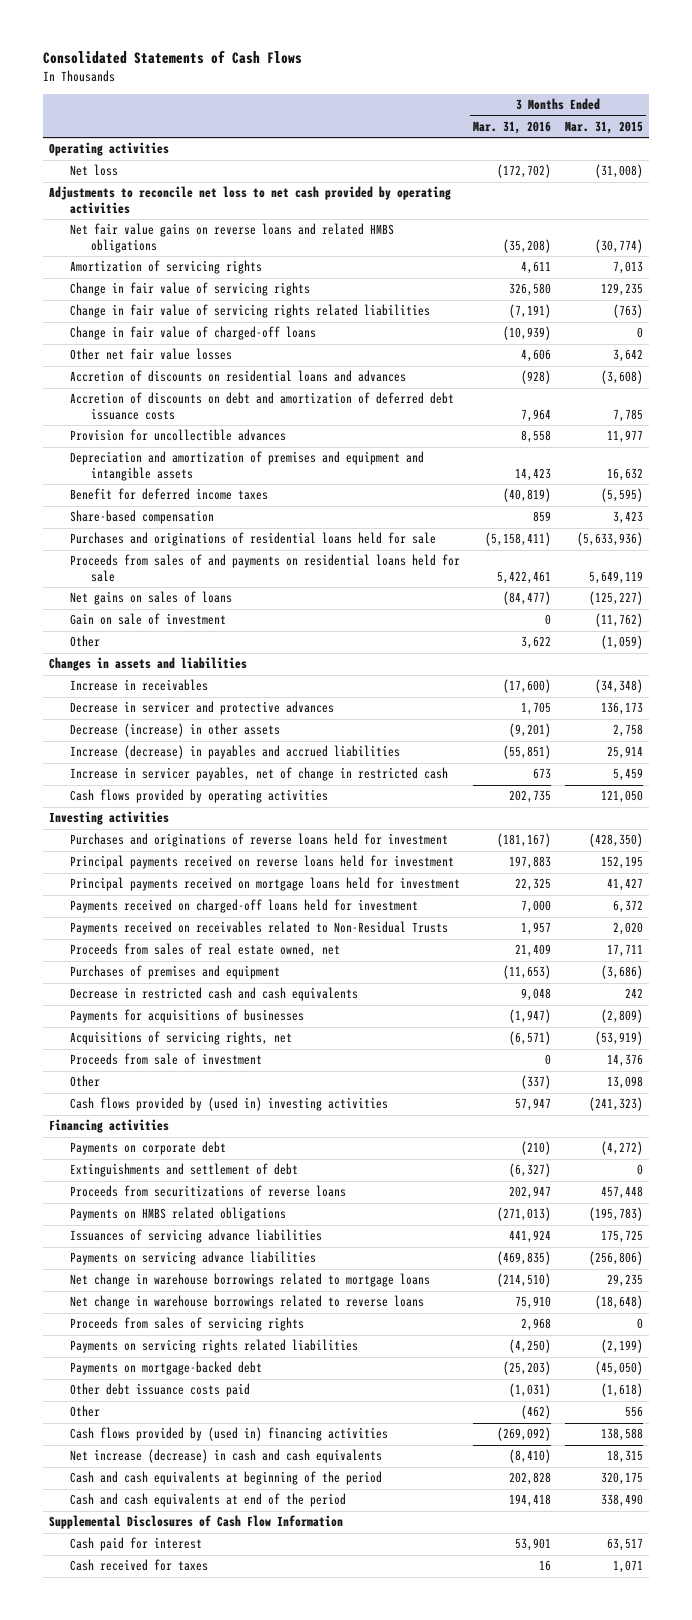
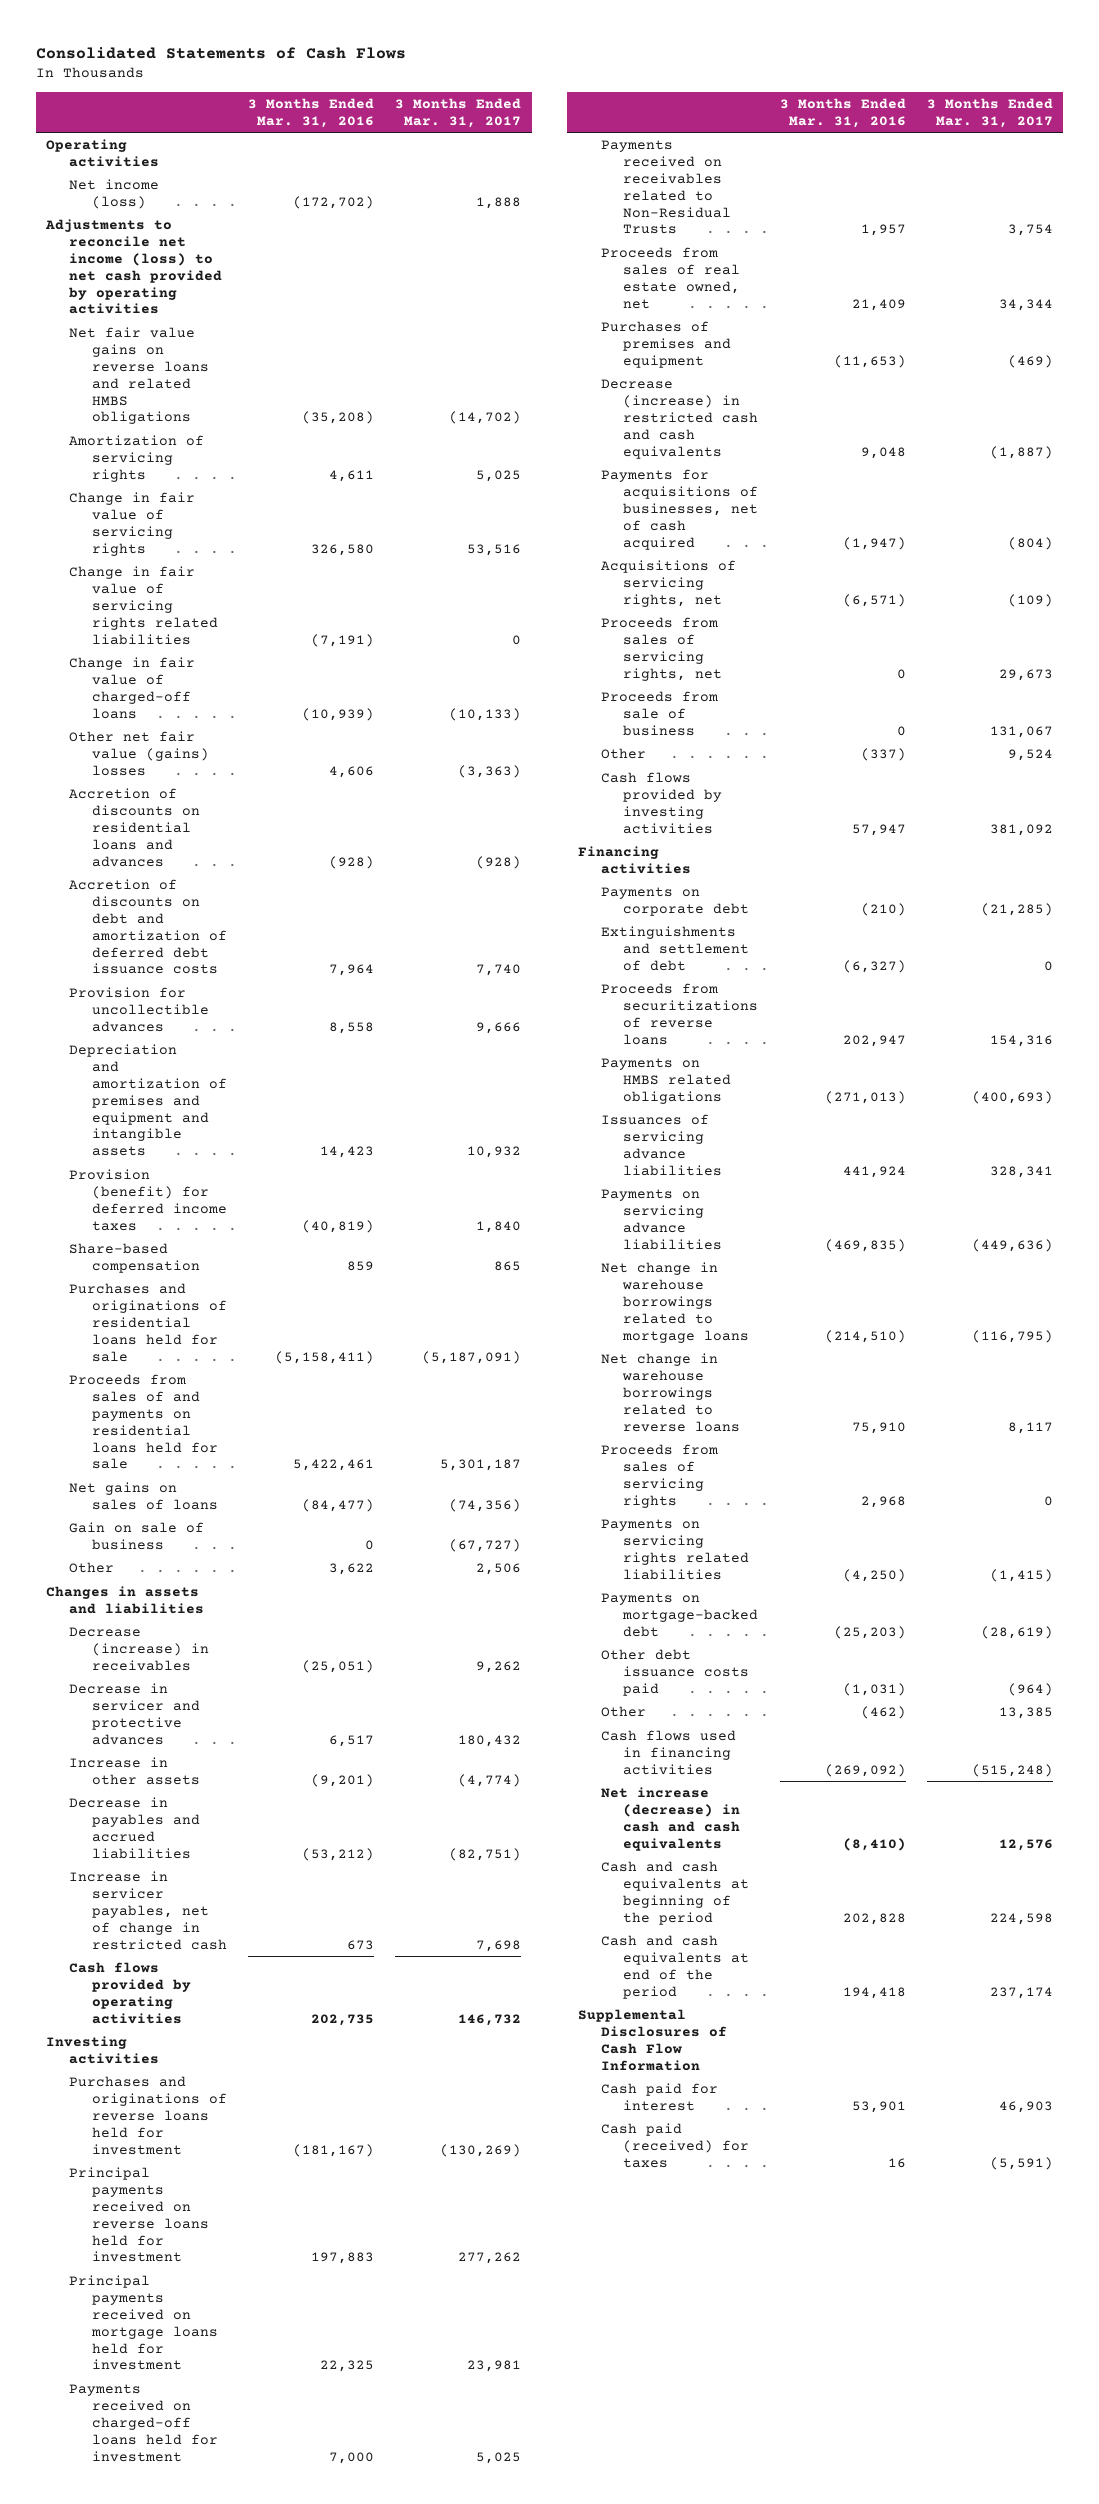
[564,120,643,134] Mar. 31, 2015 -> none
none -> [395,97,522,128] 3 Months Ended Mar. 31, 2017
[70,164,119,177] Net loss -> [69,178,160,209] Net income (loss)
[49,186,452,214] Adjustments to reconcile net loss to net cash provided by operating activities -> [45,218,223,315] Adjustments to reconcile net income (loss) to net cash provided by operating activities
[70,348,233,361] Other net fair value losses -> [69,730,209,776] Other net fair value (gains) losses
[70,488,269,501] Benefit for deferred income taxes -> [69,1168,227,1231] Provision (benefit) for deferred income taxes
[70,613,227,626] Gain on sale of investment -> [69,1521,205,1550] Gain on sale of business
[70,679,209,692] Increase in receivables -> [69,1626,209,1671] Decrease (increase) in receivables
[503,679,552,694] (17,600) -> [301,1659,374,1673] (25,051)
[521,702,552,716] 1,705 -> [328,1734,374,1747] 6,517
[70,723,281,738] Decrease (increase) in other assets -> [69,1756,200,1785] Increase in other assets
[70,745,401,760] Increase (decrease) in payables and accrued liabilities -> [69,1796,200,1859] Decrease in payables and accrued liabilities
[503,745,552,760] (55,851) -> [301,1847,374,1861] (53,212)
[70,987,359,1002] Decrease in restricted cash and cash equivalents -> [600,378,759,459] Decrease (increase) in restricted cash and cash equivalents
[70,1009,305,1024] Payments for acquisitions of businesses -> [600,468,759,550] Payments for acquisitions of businesses, net of cash acquired
none -> [600,616,723,681] Proceeds from sales of servicing rights, net
[70,1053,263,1066] Proceeds from sale of investment -> [600,690,718,736] Proceeds from sale of business
[70,1097,389,1112] Cash flows provided by (used in) investing activities -> [600,771,723,834] Cash flows provided by investing activities
[70,1427,389,1442] Cash flows provided by (used in) financing activities -> [600,1729,736,1775] Cash flows used in financing activities
[70,1559,209,1572] Cash received for taxes -> [600,2122,750,2168] Cash paid (received) for taxes

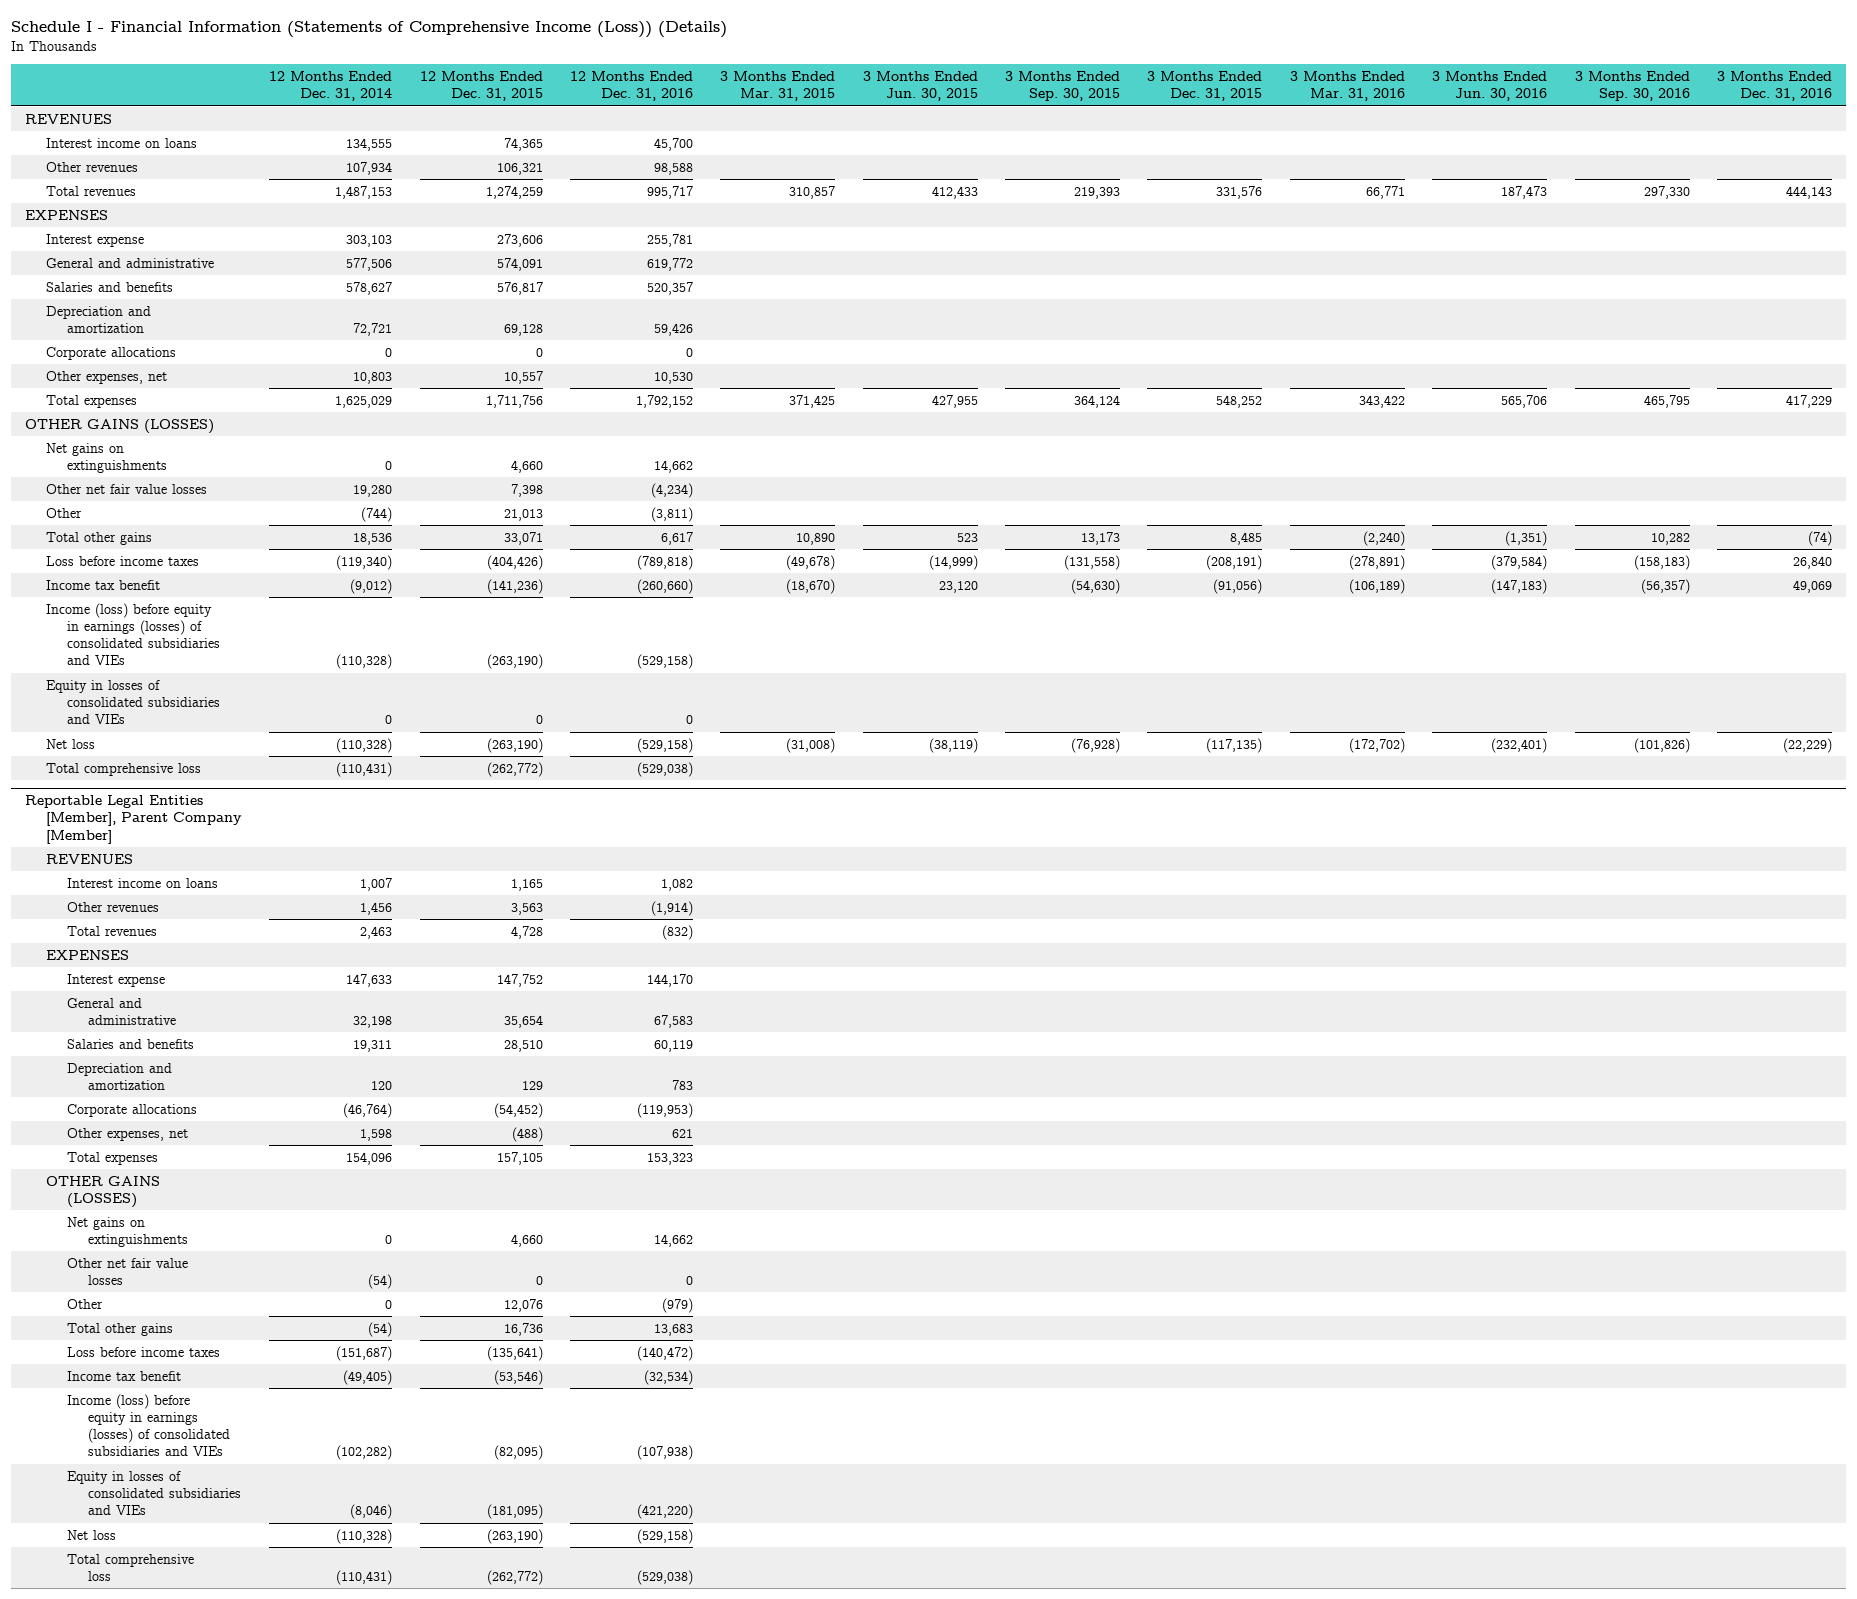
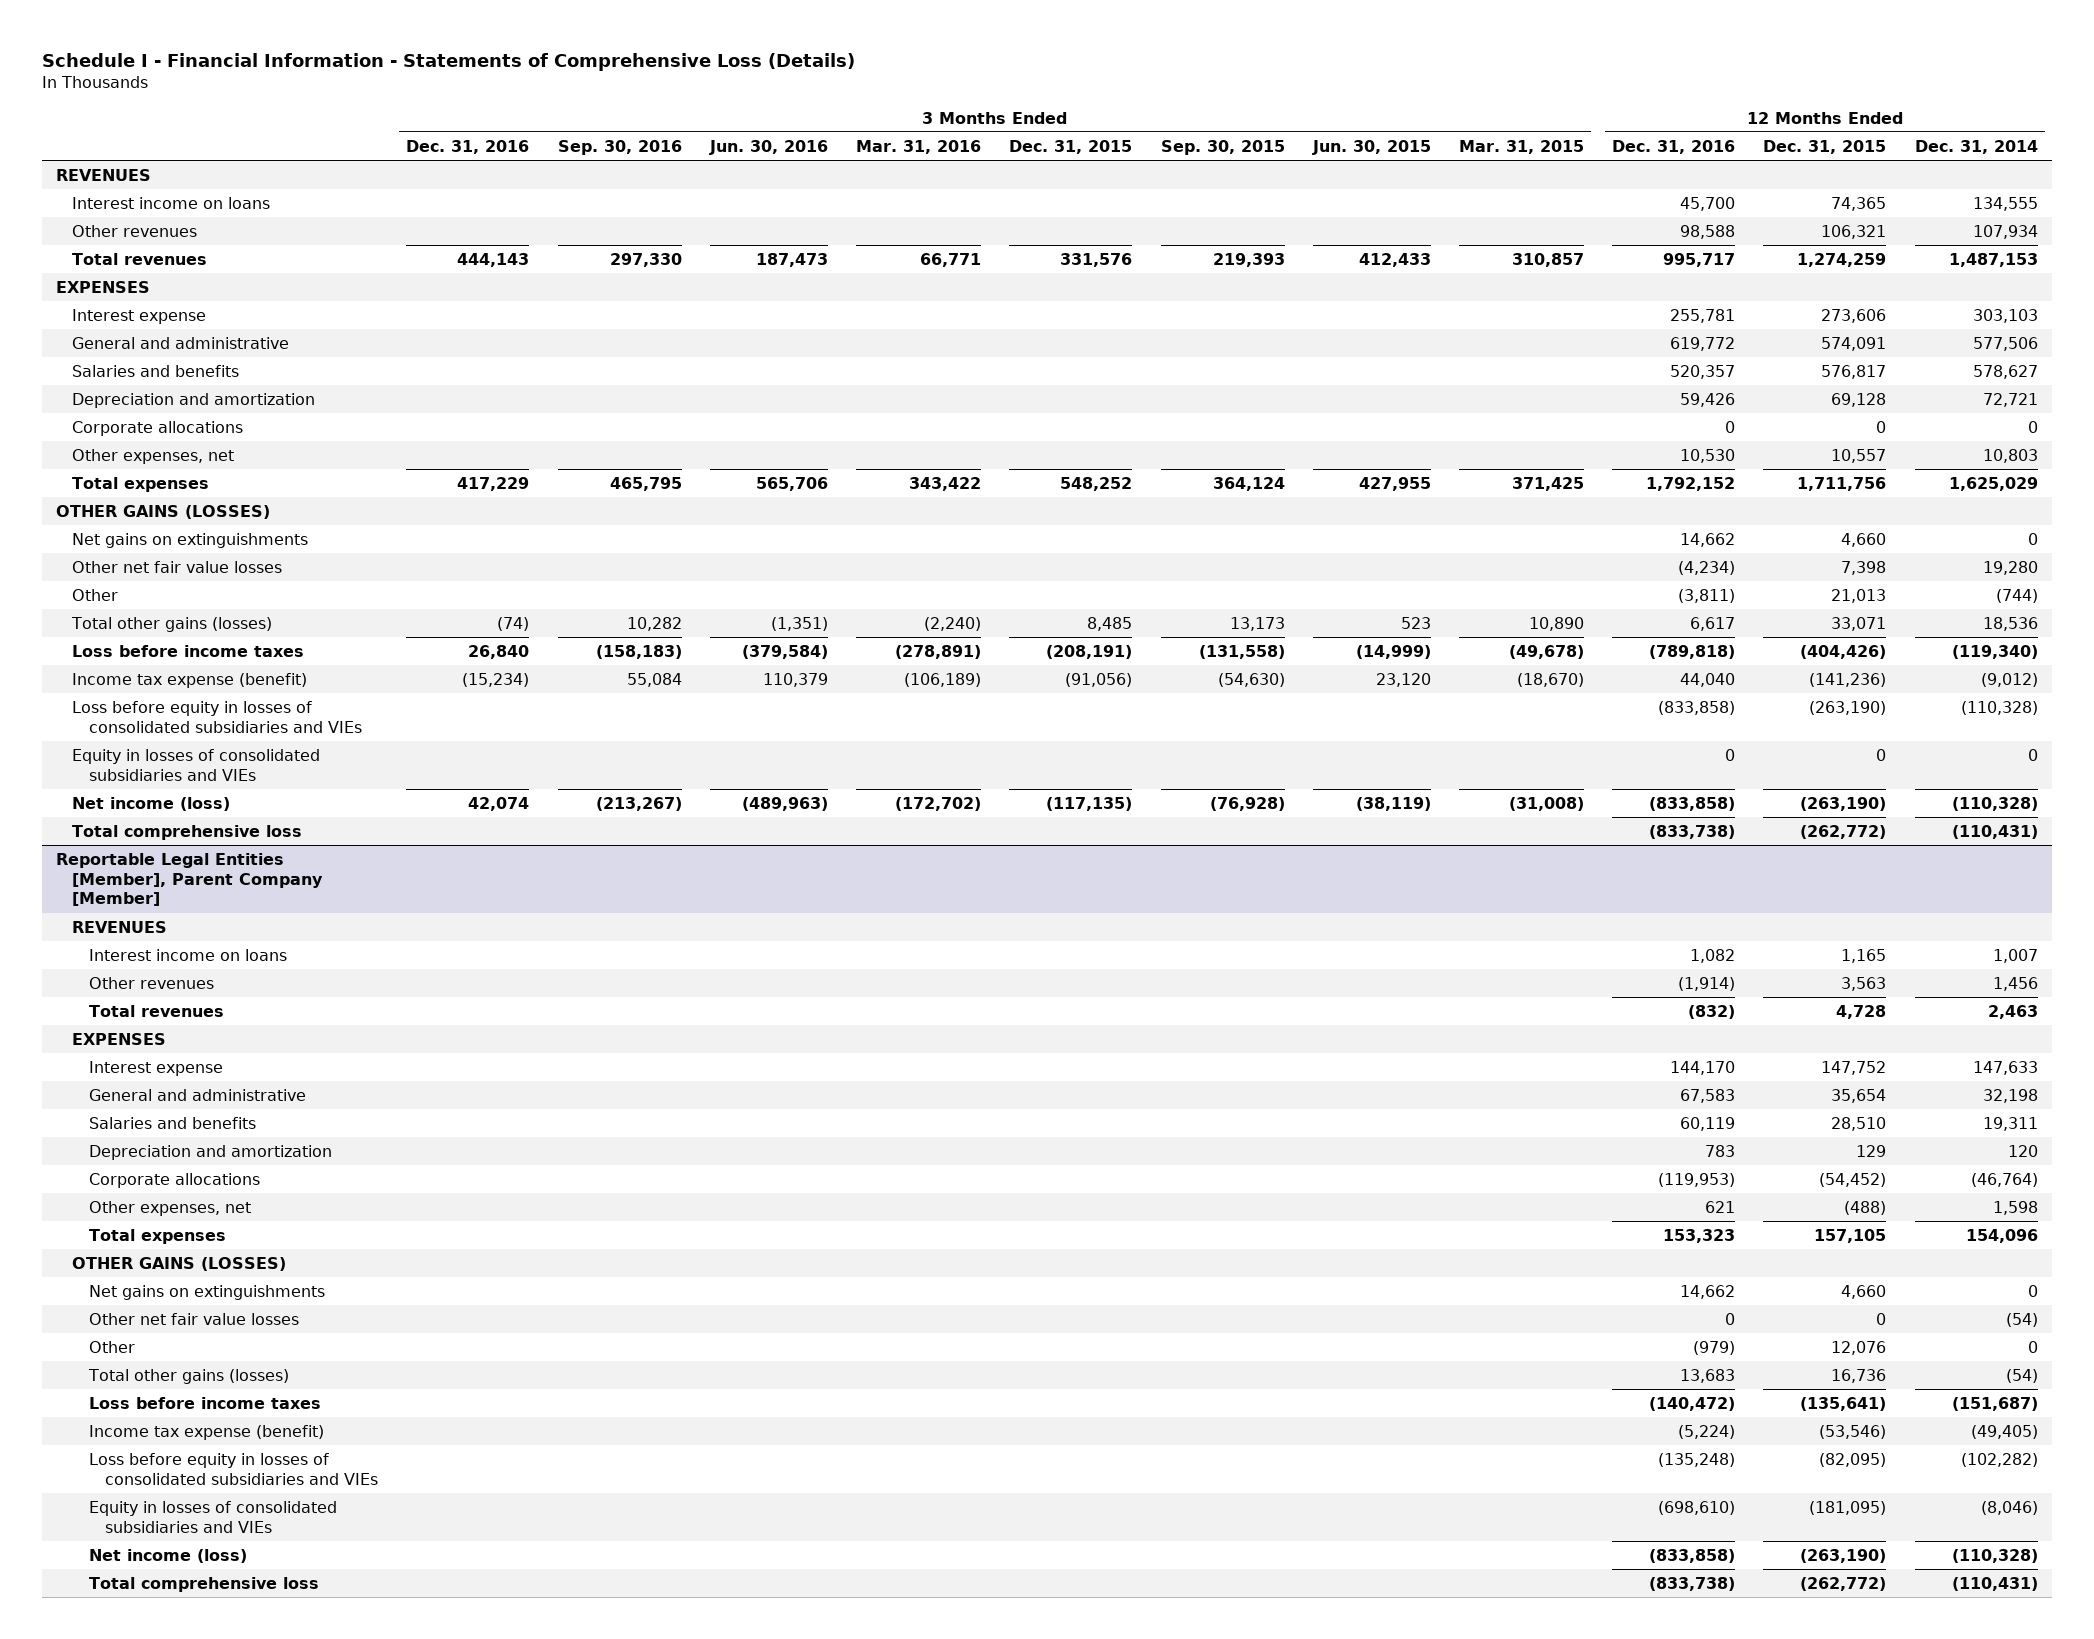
[11,21,728,39] Schedule I - Financial Information (Statements of Comprehensive Income (Loss)) (Details) -> [41,52,855,71] Schedule I - Financial Information - Statements of Comprehensive Loss (Details)
[45,531,152,545] Total other gains -> [71,616,273,632] Total other gains (losses)
[45,579,160,590] Income tax benefit -> [72,672,308,688] Income tax expense (benefit)
[636,578,693,594] (260,660) -> [1680,672,1736,687] 44,040
[1491,578,1548,594] (147,183) -> [762,672,828,687] 110,379
[1640,578,1690,594] (56,357) -> [626,672,682,687] 55,084
[1792,579,1832,593] 49,069 -> [462,672,530,687] (15,234)
[45,602,220,666] Income (loss) before equity in earnings (losses) of consolidated subsidiaries and VIEs -> [72,700,362,733] Loss before equity in losses of consolidated subsidiaries and VIEs
[636,654,693,670] (529,158) -> [1658,700,1736,715] (833,858)
[45,738,95,749] Net loss -> [72,796,231,811] Net income (loss)
[636,737,693,753] (529,158) -> [1649,796,1736,811] (833,858)
[1491,737,1548,753] (232,401) -> [741,796,828,811] (489,963)
[1633,737,1690,753] (101,826) -> [595,796,682,811] (213,267)
[1782,737,1832,753] (22,229) -> [468,796,530,811] 42,074
[636,761,693,777] (529,038) -> [1649,824,1736,839] (833,738)
[66,1322,173,1336] Total other gains -> [87,1368,289,1384] Total other gains (losses)
[66,1370,181,1381] Income tax benefit -> [88,1424,324,1440] Income tax expense (benefit)
[643,1369,693,1385] (32,534) -> [1678,1424,1736,1439] (5,224)
[66,1393,230,1457] Income (loss) before equity in earnings (losses) of consolidated subsidiaries and VIEs -> [88,1452,379,1485] Loss before equity in losses of consolidated subsidiaries and VIEs
[636,1445,693,1461] (107,938) -> [1658,1452,1736,1467] (135,248)
[636,1504,693,1520] (421,220) -> [1658,1500,1736,1515] (698,610)
[66,1529,116,1540] Net loss -> [88,1548,247,1563] Net income (loss)
[636,1528,693,1544] (529,158) -> [1649,1548,1736,1563] (833,858)
[636,1569,693,1585] (529,038) -> [1649,1576,1736,1591] (833,738)

